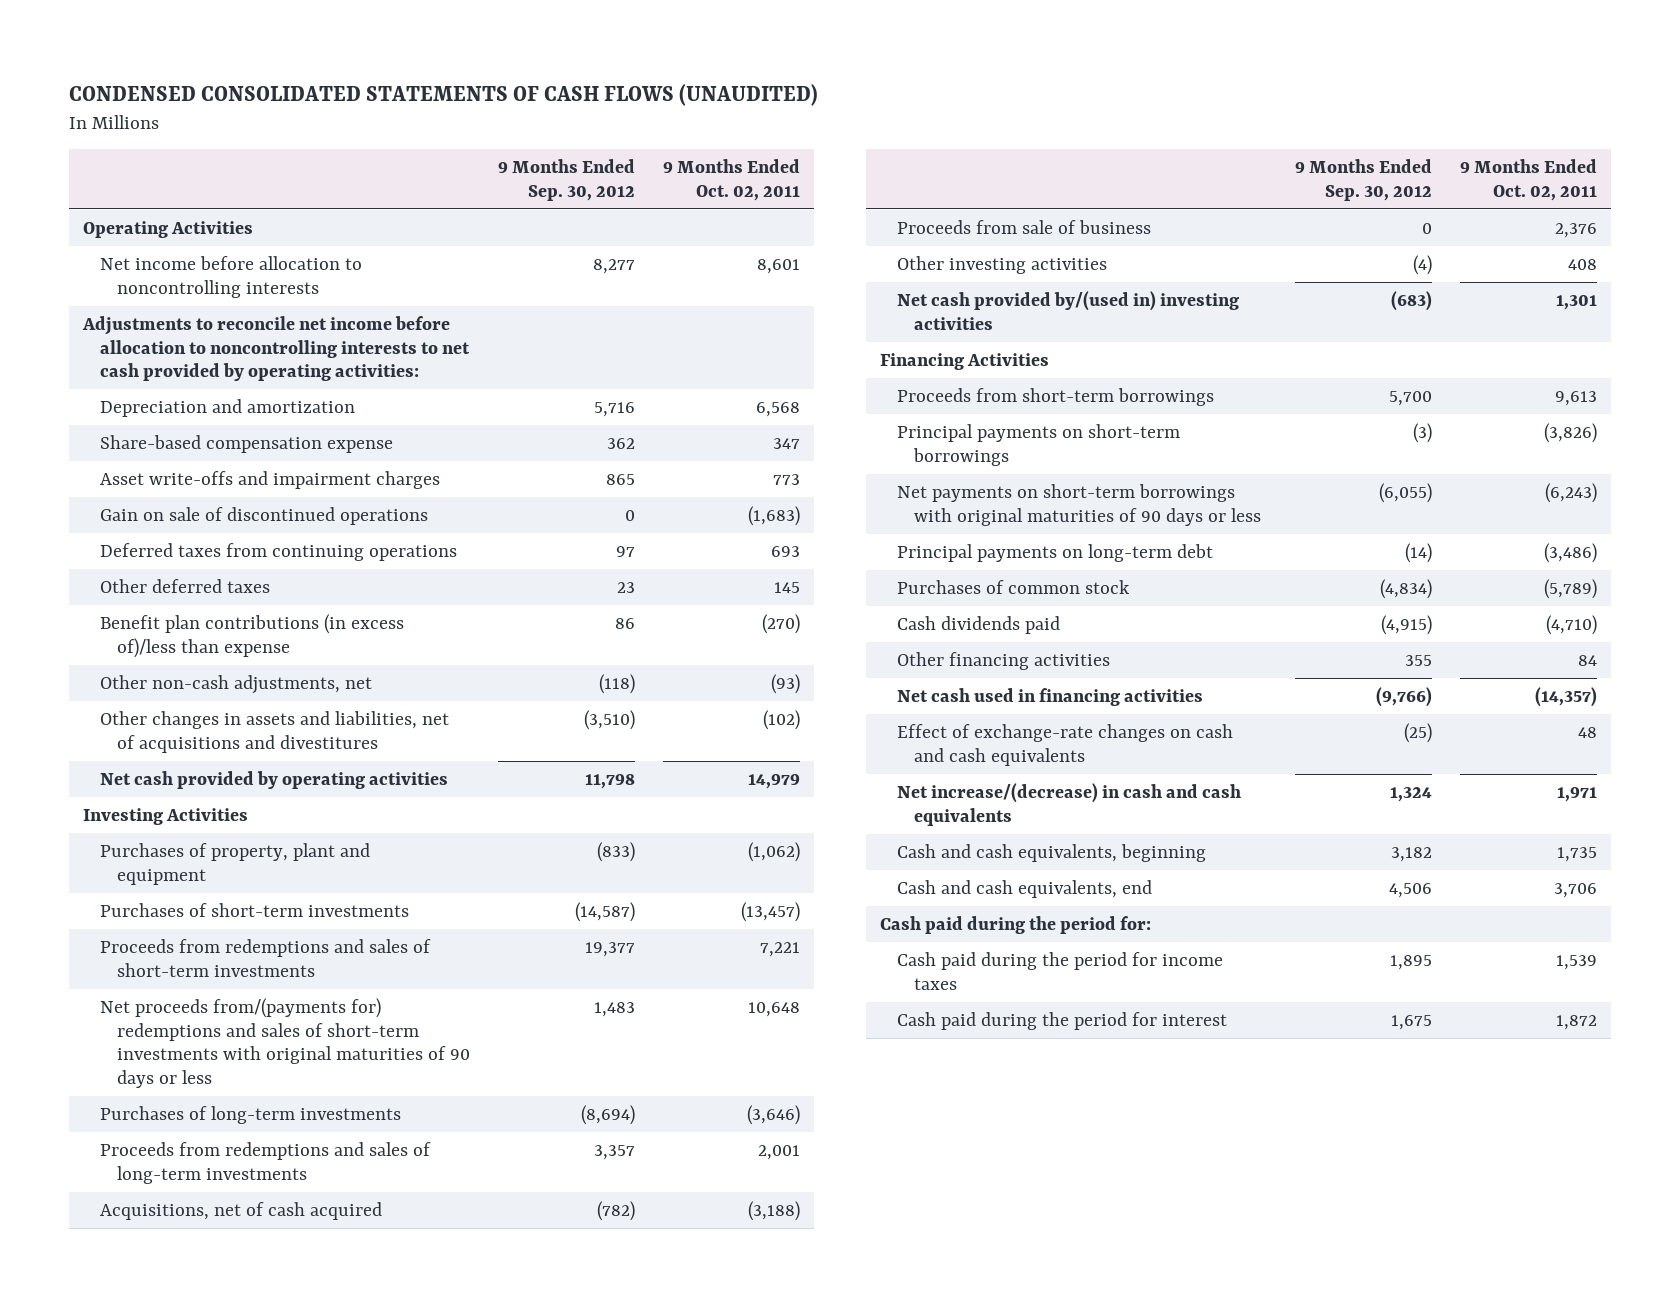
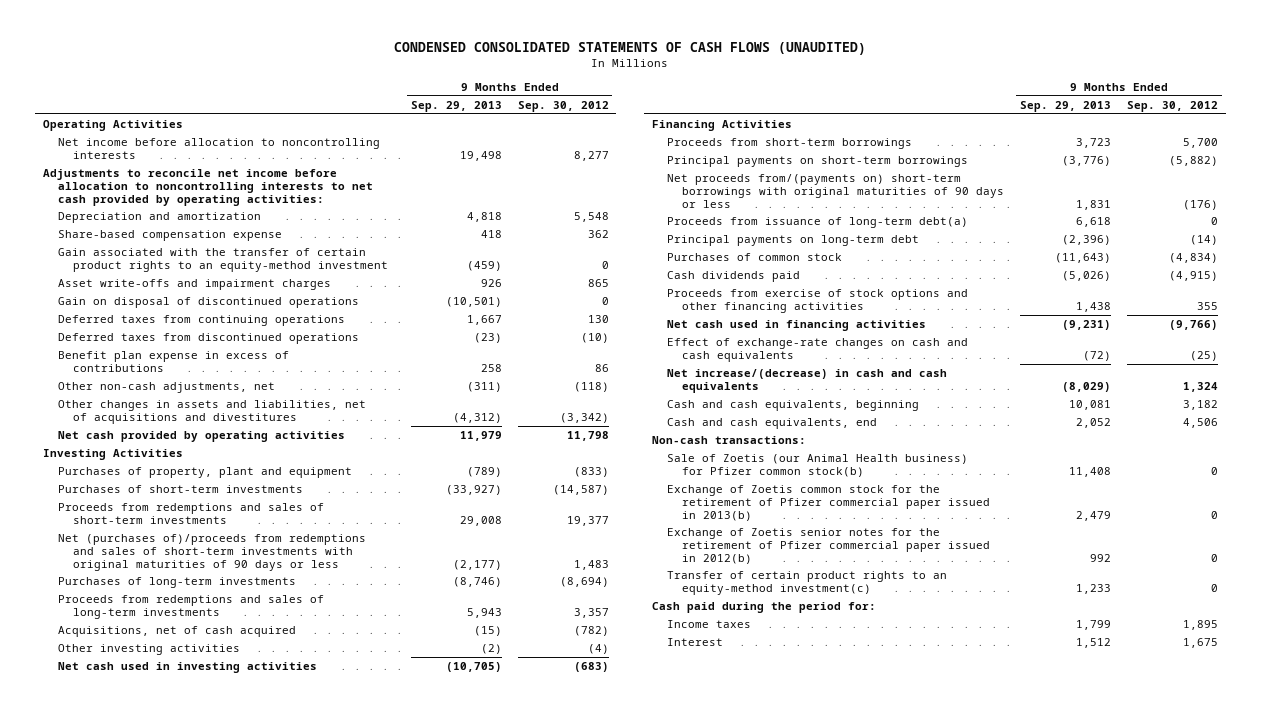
[663,158,801,201] 9 Months Ended Oct. 02, 2011 -> none
none -> [410,100,502,112] Sep. 29, 2013
[594,401,636,417] 5,716 -> [573,211,609,222] 5,548
none -> [58,247,389,272] Gain associated with the transfer of certain product rights to an equity-method investment
[100,506,429,525] Gain on sale of discontinued operations -> [58,296,360,308] Gain on disposal of discontinued operations
[616,545,636,557] 97 -> [587,314,609,323] 130
[100,578,271,593] Other deferred taxes -> [58,332,360,344] Deferred taxes from discontinued operations
[617,581,636,593] 23 -> [580,332,609,343] (10)
[100,613,405,658] Benefit plan contributions (in excess of)/less than expense -> [58,350,290,372] Benefit plan expense in excess of contributions
[584,709,636,730] (3,510) -> [559,412,609,423] (3,342)
[100,997,471,1088] Net proceeds from/(payments for) redemptions and sales of short-term investments with original maturities of 90 days or less -> [58,533,367,571] Net (purchases of)/proceeds from redemptions and sales of short-term investments with original maturities of 90 days or less
[896,219,1151,234] Proceeds from sale of business -> none
[896,290,1239,330] Net cash provided by/(used in) investing activities -> [58,661,318,673] Net cash used in investing activities
[1412,422,1432,443] (3) -> [1168,155,1218,166] (5,882)
[896,483,1261,526] Net payments on short-term borrowings with original maturities of 90 days or less -> [667,173,1005,208] Net proceeds from/(payments on) short-term borrowings with original maturities of 90 days or less
[1378,482,1432,503] (6,055) -> [1182,199,1218,210] (176)
none -> [667,216,969,228] Proceeds from issuance of long-term debt(a)
[896,651,1110,670] Other financing activities -> [667,288,969,313] Proceeds from exercise of stock options and other financing activities
none -> [652,435,807,444] Non-cash transactions:
none -> [667,453,969,477] Sale of Zoetis (our Animal Health business) for Pfizer common stock(b)
none -> [667,484,991,521] Exchange of Zoetis common stock for the retirement of Pfizer commercial paper issued in 2013(b)
none -> [667,527,991,564] Exchange of Zoetis senior notes for the retirement of Pfizer commercial paper issued in 2012(b)
none -> [667,570,948,595] Transfer of certain product rights to an equity-method investment(c)
[896,951,1223,990] Cash paid during the period for income taxes -> [667,619,752,628] Income taxes
[896,1011,1227,1030] Cash paid during the period for interest -> [667,637,724,646] Interest

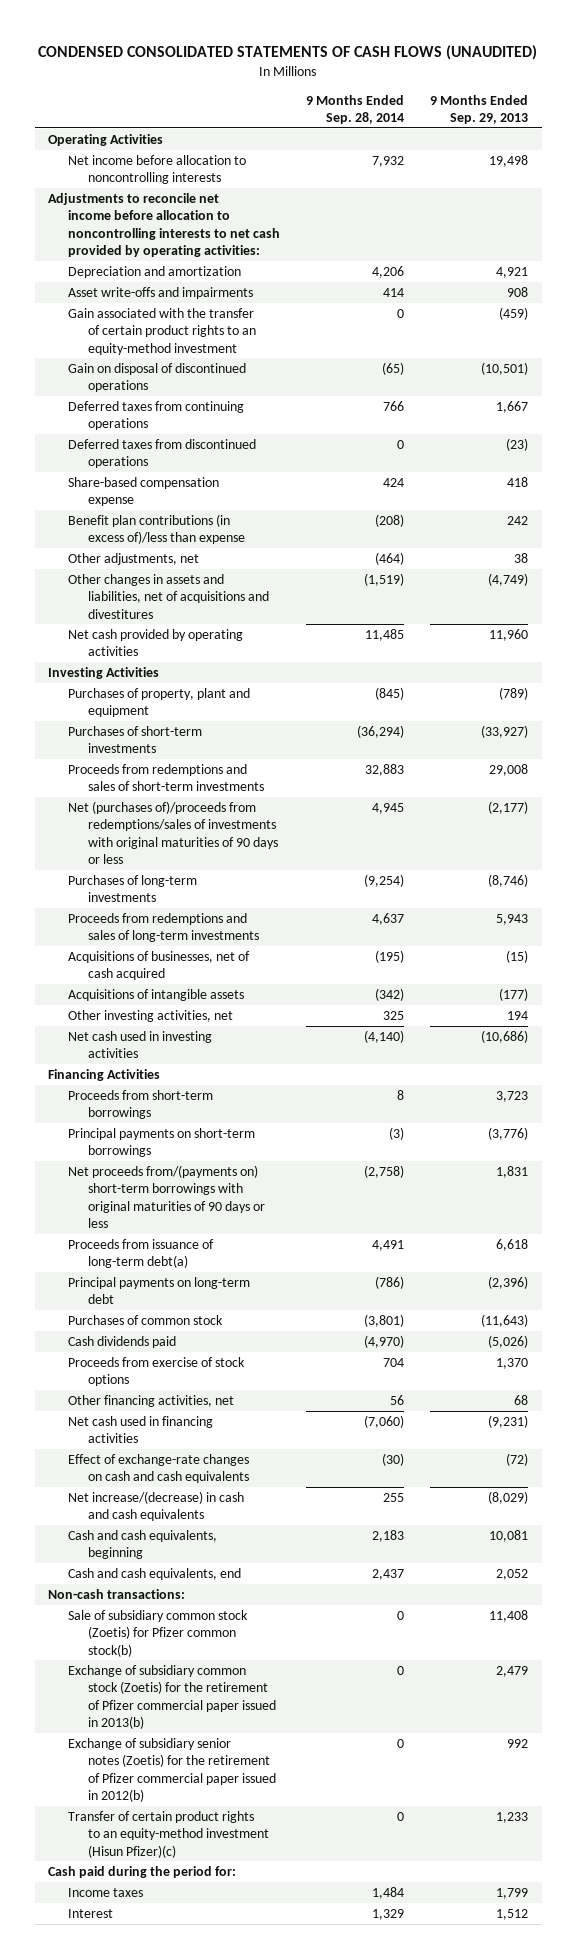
[517,100,609,112] Sep. 30, 2012 -> none
none -> [306,94,405,125] 9 Months Ended Sep. 28, 2014
[466,211,502,222] 4,818 -> [496,266,529,278] 4,921
none -> [67,286,253,299] Asset write-offs and impairments
[58,278,332,290] Asset write-offs and impairment charges -> none
[58,229,283,241] Share-based compensation expense -> [67,476,219,507] Share-based compensation expense
[58,350,290,372] Benefit plan expense in excess of contributions -> [67,513,245,545] Benefit plan contributions (in excess of)/less than expense
[480,363,502,372] 258 -> [507,515,529,525] 242
[58,381,276,393] Other non-cash adjustments, net -> [67,552,199,565] Other adjustments, net
[466,381,502,392] (311) -> [514,552,529,563] 38
[452,412,502,423] (4,312) -> [488,572,529,586] (4,749)
[459,430,502,441] 11,979 -> [489,628,529,641] 11,960
[58,533,367,571] Net (purchases of)/proceeds from redemptions and sales of short-term investments with original maturities of 90 days or less -> [67,800,278,864] Net (purchases of)/proceeds from redemptions/sales of investments with original maturities of 90 days or less
[58,625,297,637] Acquisitions, net of cash acquired -> [67,950,250,981] Acquisitions of businesses, net of cash acquired
none -> [67,988,244,1001] Acquisitions of intangible assets
[58,643,241,655] Other investing activities -> [67,1009,233,1022] Other investing activities, net
[480,643,502,654] (2) -> [507,1010,529,1020] 194
[445,661,502,672] (10,705) -> [481,1029,529,1043] (10,686)
[667,288,969,313] Proceeds from exercise of stock options and other financing activities -> [67,1356,245,1387] Proceeds from exercise of stock options
[1076,301,1112,312] 1,438 -> [496,1357,529,1369] 1,370
none -> [67,1394,234,1407] Other financing activities, net
[667,453,969,477] Sale of Zoetis (our Animal Health business) for Pfizer common stock(b) -> [67,1609,248,1657] Sale of subsidiary common stock (Zoetis) for Pfizer common stock(b)
[667,484,991,521] Exchange of Zoetis common stock for the retirement of Pfizer commercial paper issued in 2013(b) -> [67,1664,276,1729] Exchange of subsidiary common stock (Zoetis) for the retirement of Pfizer commercial paper issued in 2013(b)
[667,527,991,564] Exchange of Zoetis senior notes for the retirement of Pfizer commercial paper issued in 2012(b) -> [67,1737,276,1802] Exchange of subsidiary senior notes (Zoetis) for the retirement of Pfizer commercial paper issued in 2012(b)
[667,570,948,595] Transfer of certain product rights to an equity-method investment(c) -> [67,1810,269,1858] Transfer of certain product rights to an equity-method investment (Hisun Pfizer)(c)

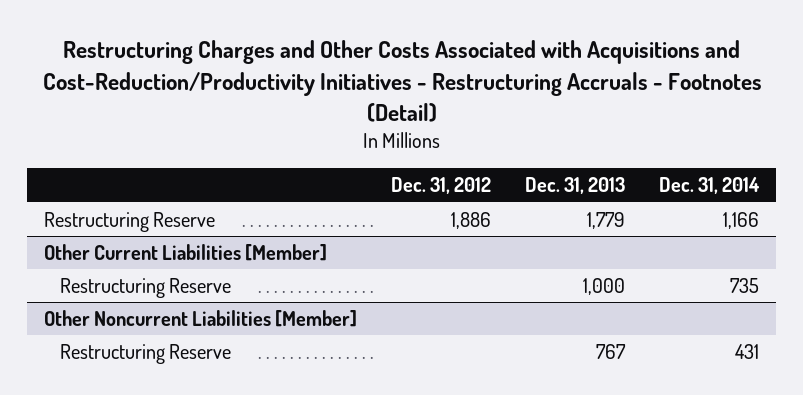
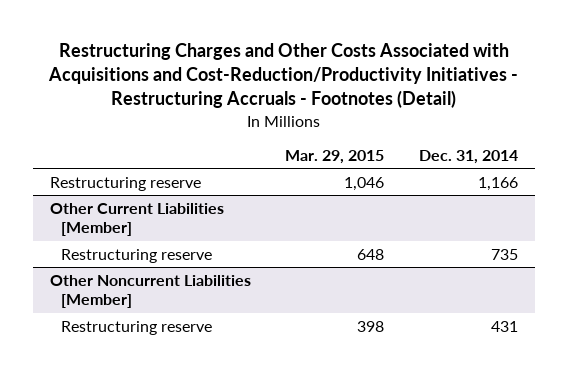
[391,177,492,195] Dec. 31, 2012 -> none
[525,177,626,195] Dec. 31, 2013 -> none
none -> [285,149,385,164] Mar. 29, 2015
[44,212,216,233] Restructuring Reserve -> [49,176,201,191] Restructuring reserve
[59,278,231,299] Restructuring Reserve -> [60,248,212,263] Restructuring reserve
[59,344,231,365] Restructuring Reserve -> [60,320,212,335] Restructuring reserve

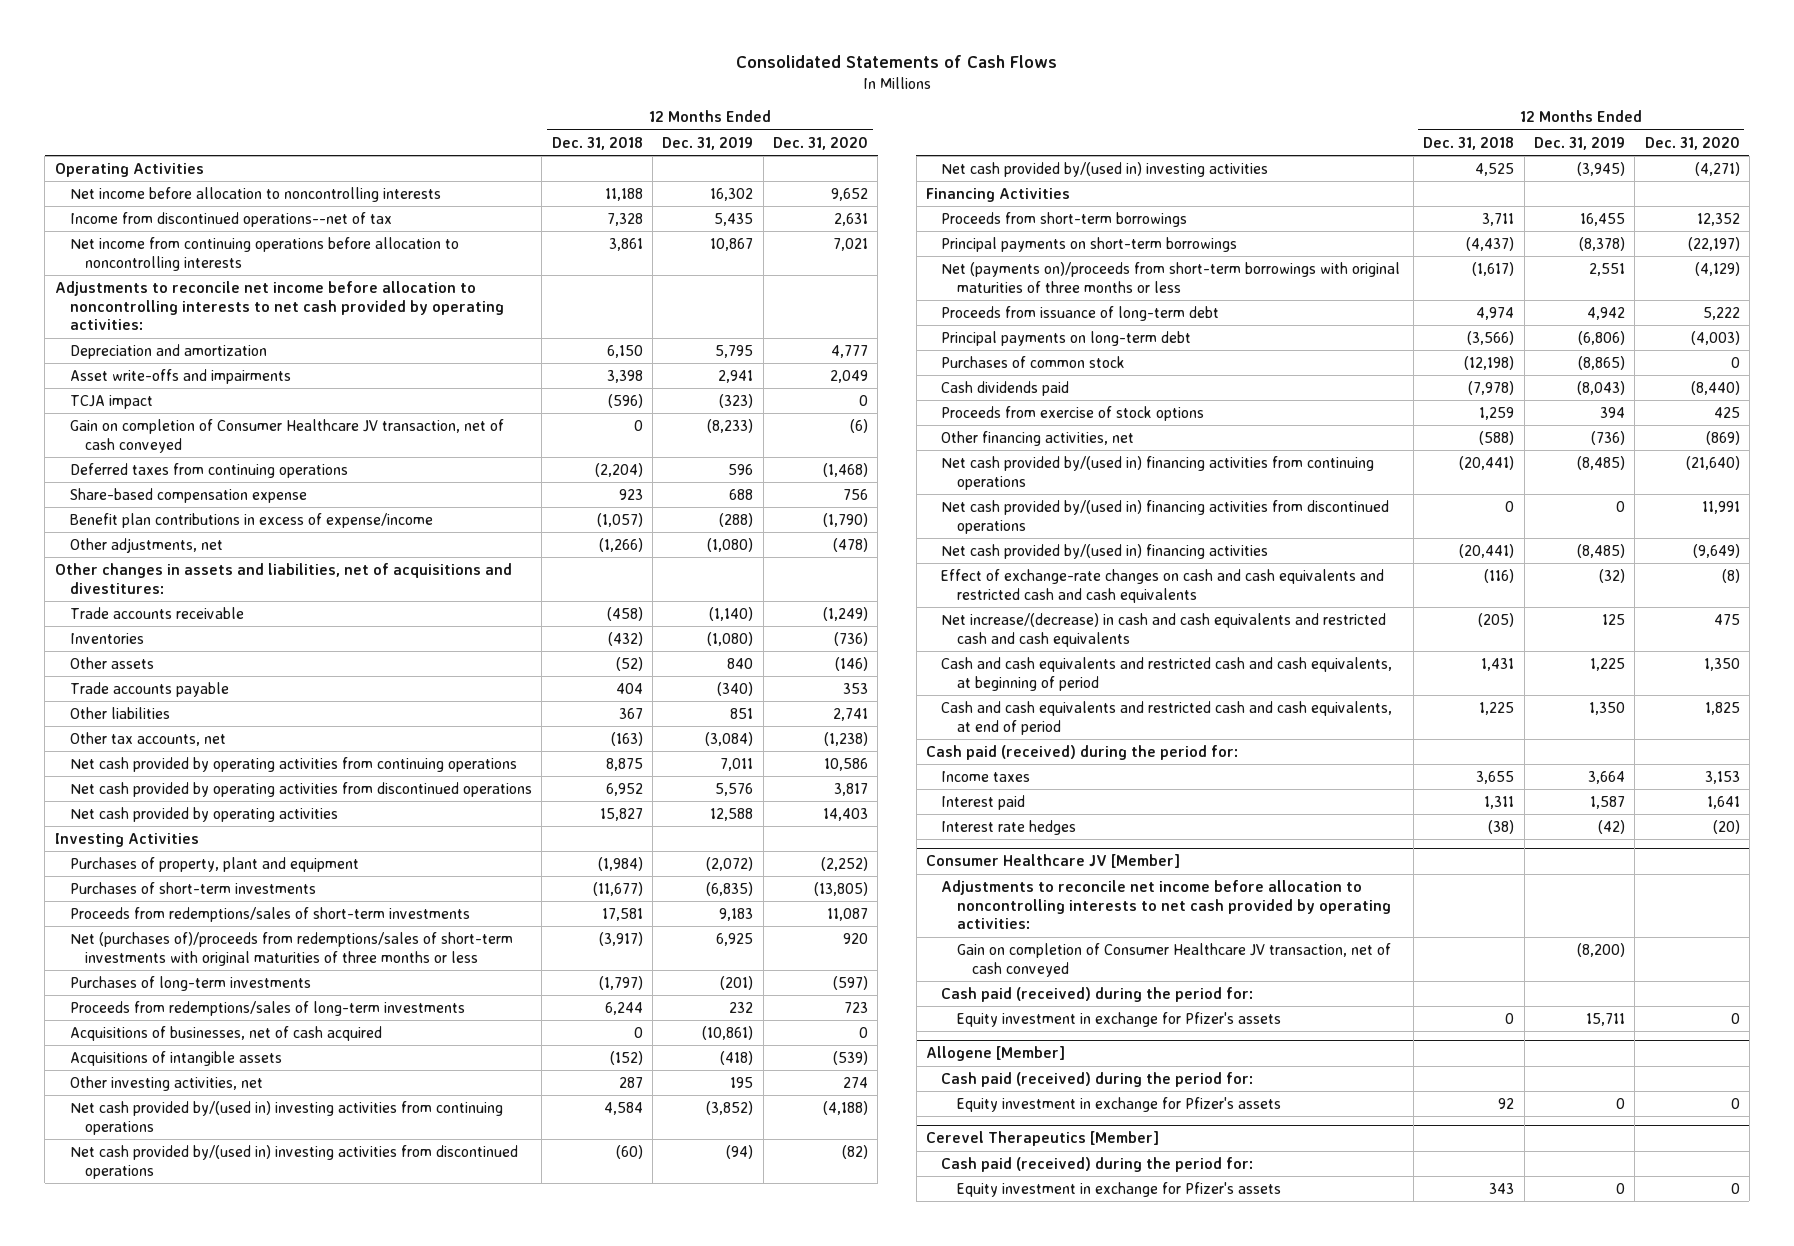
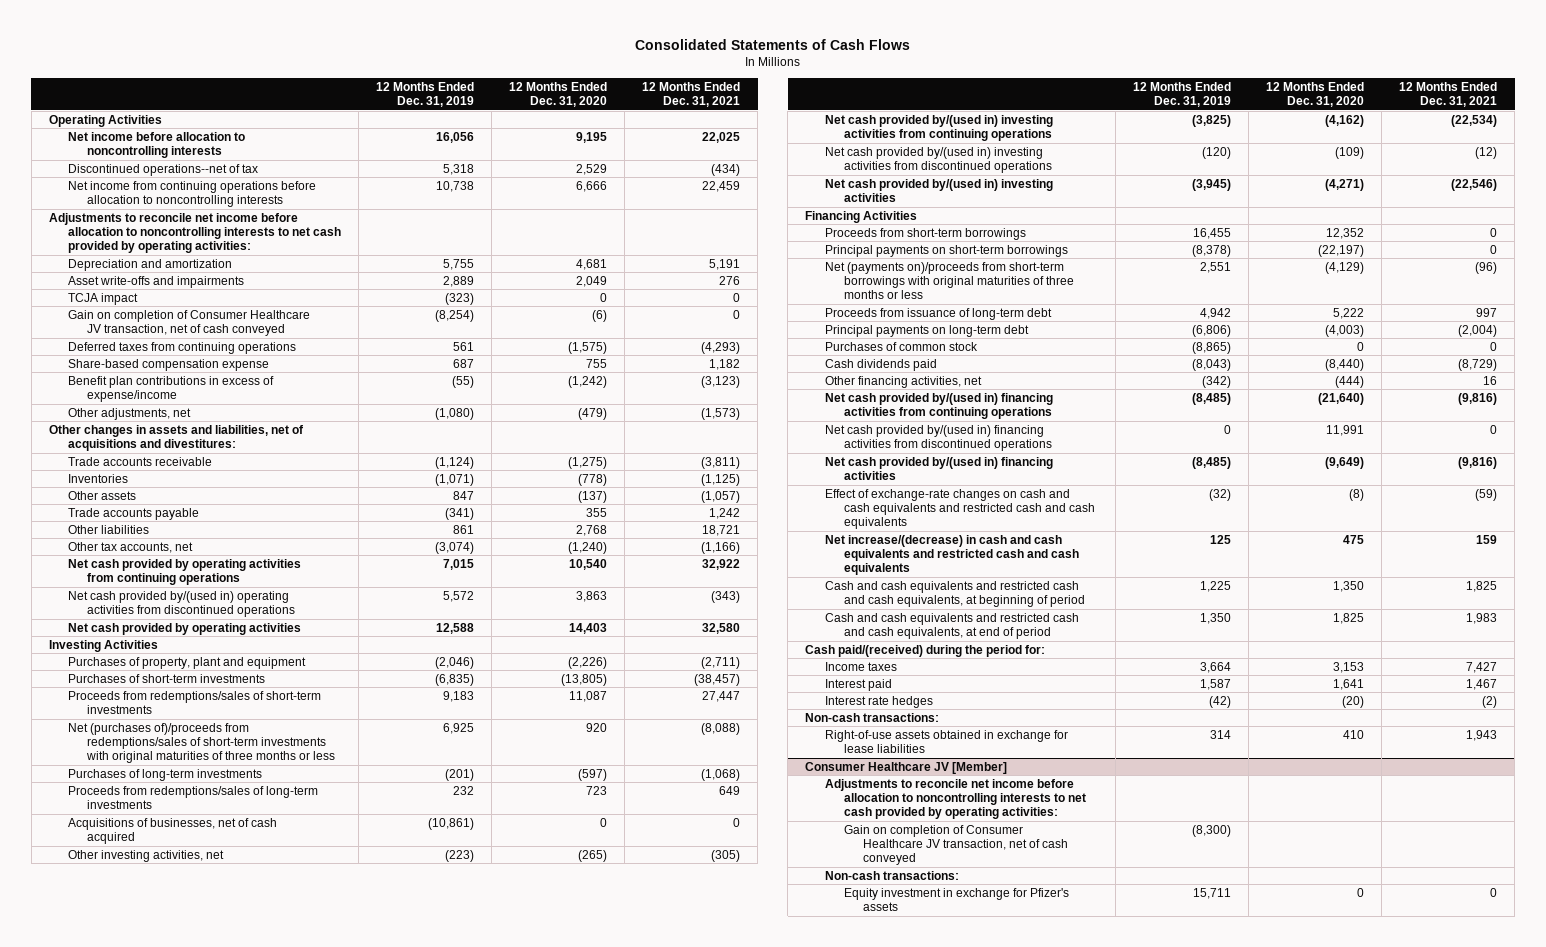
[551,136,643,150] Dec. 31, 2018 -> none
none -> [642,81,741,107] 12 Months Ended Dec. 31, 2021
[710,187,754,201] 16,302 -> [436,131,475,143] 16,056
[831,187,869,201] 9,652 -> [576,131,608,143] 9,195
[69,211,392,227] Income from discontinued operations--net of tax -> [67,163,258,176] Discontinued operations--net of tax
[714,212,754,226] 5,435 -> [443,163,475,175] 5,318
[834,212,869,226] 2,631 -> [576,163,608,175] 2,529
[710,237,754,251] 10,867 -> [436,180,475,192] 10,738
[833,237,869,251] 7,021 -> [576,180,608,192] 6,666
[715,344,754,358] 5,795 -> [443,258,475,270] 5,755
[831,344,869,358] 4,777 -> [576,258,608,270] 4,681
[718,369,754,383] 2,941 -> [443,275,475,287] 2,889
[707,418,754,433] (8,233) -> [435,309,475,322] (8,254)
[728,463,754,475] 596 -> [453,341,475,351] 561
[823,462,869,477] (1,468) -> [568,341,608,354] (1,575)
[729,488,754,500] 688 -> [453,358,475,368] 687
[843,488,869,500] 756 -> [586,358,608,368] 755
[719,512,754,527] (288) -> [452,375,475,388] (55)
[823,512,869,527] (1,790) -> [568,375,608,388] (1,242)
[833,537,869,552] (478) -> [578,407,608,420] (479)
[709,606,754,621] (1,140) -> [435,456,475,469] (1,124)
[823,606,869,621] (1,249) -> [568,456,608,469] (1,275)
[707,631,754,646] (1,080) -> [435,473,475,486] (1,071)
[834,631,869,646] (736) -> [578,473,608,486] (778)
[727,657,754,669] 840 -> [453,490,475,500] 847
[835,656,869,671] (146) -> [578,490,608,503] (137)
[717,681,754,696] (340) -> [445,507,475,520] (341)
[843,682,869,694] 353 -> [586,507,608,517] 355
[730,707,754,719] 851 -> [453,524,475,534] 861
[833,707,869,721] 2,741 -> [576,524,608,536] 2,768
[705,731,754,746] (3,084) -> [435,541,475,554] (3,074)
[824,731,869,746] (1,238) -> [568,541,608,554] (1,240)
[720,757,754,771] 7,011 -> [443,558,475,570] 7,015
[824,757,869,771] 10,586 -> [569,558,608,570] 10,540
[69,781,532,797] Net cash provided by operating activities from discontinued operations -> [67,590,295,617] Net cash provided by/(used in) operating activities from discontinued operations
[715,782,754,796] 5,576 -> [443,590,475,602] 5,572
[834,782,869,796] 3,817 -> [576,590,608,602] 3,863
[706,856,754,871] (2,072) -> [435,656,475,669] (2,046)
[821,856,869,871] (2,252) -> [568,656,608,669] (2,226)
[69,1050,282,1066] Acquisitions of intangible assets -> none
[730,1076,754,1088] 195 -> [445,849,475,862] (223)
[843,1076,869,1088] 274 -> [578,849,608,862] (265)
[706,1100,754,1115] (3,852) -> [1191,114,1231,127] (3,825)
[823,1100,869,1115] (4,188) -> [1324,114,1364,127] (4,162)
[726,1144,754,1159] (94) -> [1201,146,1231,159] (120)
[842,1144,869,1159] (82) -> [1334,146,1364,159] (109)
[941,405,1205,421] Proceeds from exercise of stock options -> none
[1590,430,1625,445] (736) -> [1201,375,1231,388] (342)
[1705,430,1740,445] (869) -> [1334,375,1364,388] (444)
[926,744,1239,760] Cash paid (received) during the period for: -> [805,644,1046,657] Cash paid/(received) during the period for:
none -> [805,712,940,722] Non-cash transactions:
none -> [824,729,1068,753] Right-of-use assets obtained in exchange for lease liabilities
[941,986,1254,1002] Cash paid (received) during the period for: -> none
[1576,942,1625,957] (8,200) -> [1191,824,1231,837] (8,300)
none -> [824,870,959,880] Non-cash transactions:
[926,1046,1066,1062] Allogene [Member] -> none
[941,1071,1254,1087] Cash paid (received) during the period for: -> none
[956,1096,1281,1112] Equity investment in exchange for Pfizer's assets -> none
[926,1131,1160,1147] Cerevel Therapeutics [Member] -> none
[941,1156,1254,1172] Cash paid (received) during the period for: -> none
[956,1181,1281,1197] Equity investment in exchange for Pfizer's assets -> none

